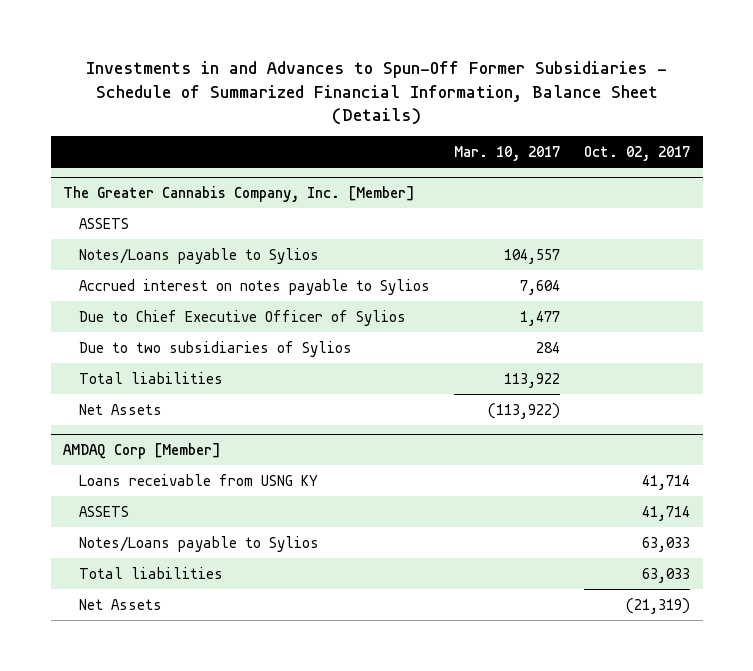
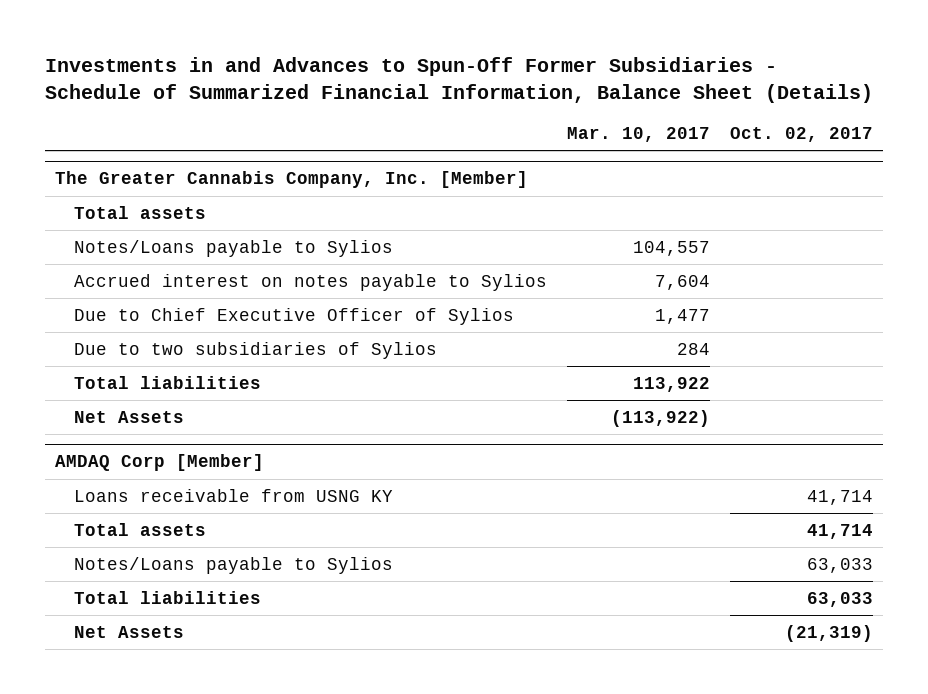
[78,217,129,229] ASSETS -> [74,205,207,219] Total assets
[78,505,129,517] ASSETS -> [74,522,207,536] Total assets

